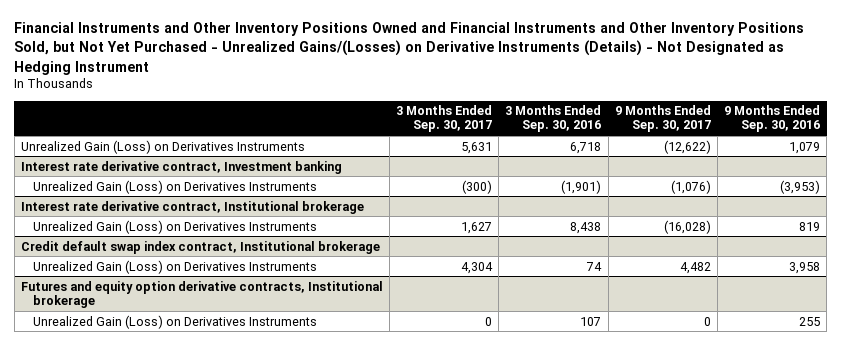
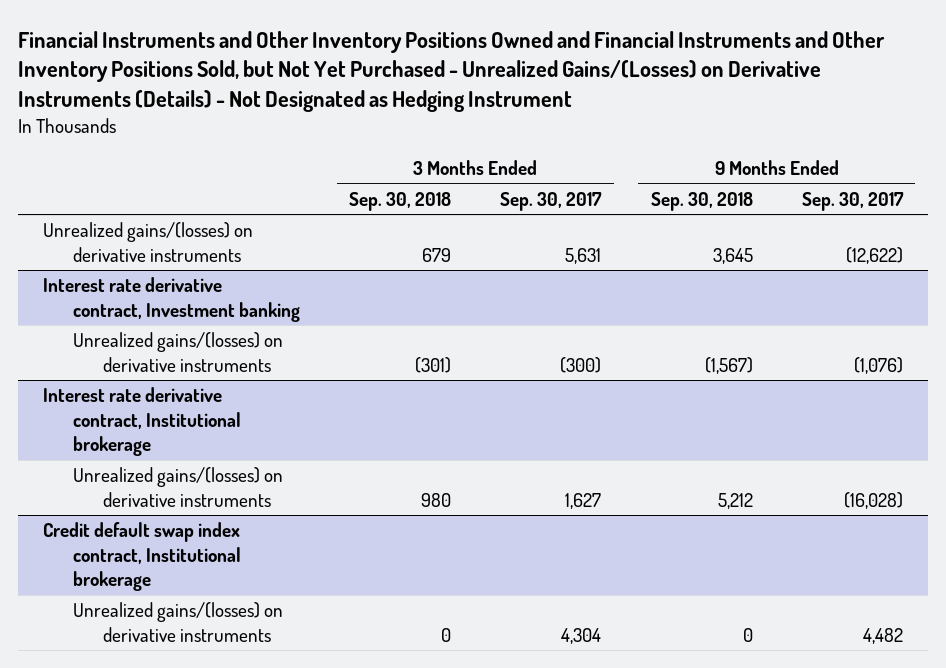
[505,105,602,133] 3 Months Ended Sep. 30, 2016 -> none
[723,105,820,133] 9 Months Ended Sep. 30, 2016 -> none
none -> [348,191,451,211] Sep. 30, 2018
none -> [650,191,753,211] Sep. 30, 2018
[20,139,305,154] Unrealized Gain (Loss) on Derivatives Instruments -> [42,222,253,262] Unrealized gains/(losses) on derivative instruments
[33,179,318,194] Unrealized Gain (Loss) on Derivatives Instruments -> [72,332,283,372] Unrealized gains/(losses) on derivative instruments
[33,219,318,234] Unrealized Gain (Loss) on Derivatives Instruments -> [72,467,283,507] Unrealized gains/(losses) on derivative instruments
[20,280,383,308] Futures and equity option derivative contracts, Institutional brokerage -> none
[33,314,318,329] Unrealized Gain (Loss) on Derivatives Instruments -> none
[33,259,318,274] Unrealized Gain (Loss) on Derivatives Instruments -> [72,602,283,642] Unrealized gains/(losses) on derivative instruments

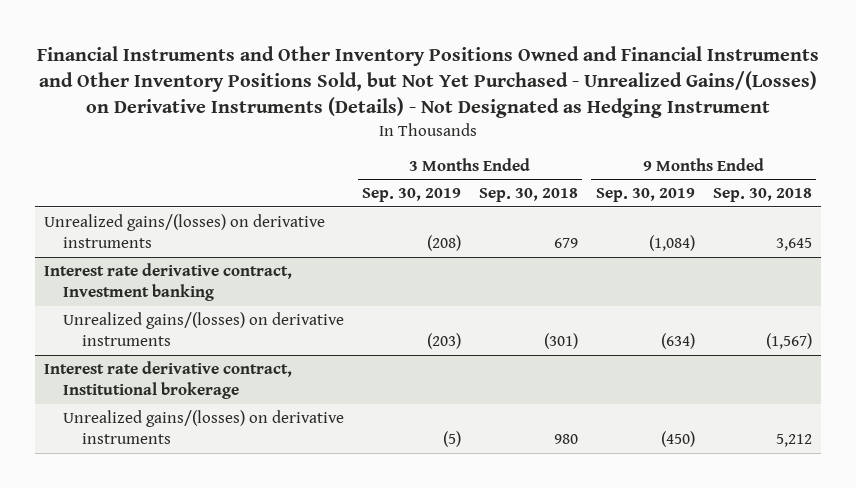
[500,191,603,211] Sep. 30, 2017 -> none
[801,191,904,211] Sep. 30, 2017 -> none
none -> [361,188,461,203] Sep. 30, 2019
none -> [595,188,695,203] Sep. 30, 2019
[42,522,241,592] Credit default swap index contract, Institutional brokerage -> none
[72,602,283,642] Unrealized gains/(losses) on derivative instruments -> none

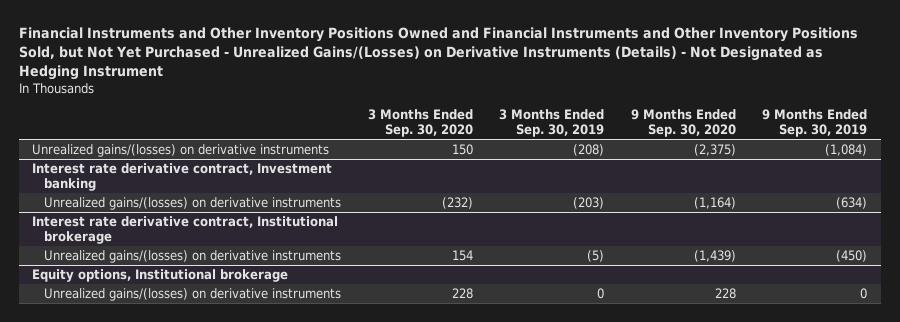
[478,188,578,203] Sep. 30, 2018 -> none
[712,188,812,203] Sep. 30, 2018 -> none
none -> [367,109,473,138] 3 Months Ended Sep. 30, 2020
none -> [630,109,736,138] 9 Months Ended Sep. 30, 2020
none -> [32,268,289,282] Equity options, Institutional brokerage
none -> [44,287,342,301] Unrealized gains/(losses) on derivative instruments

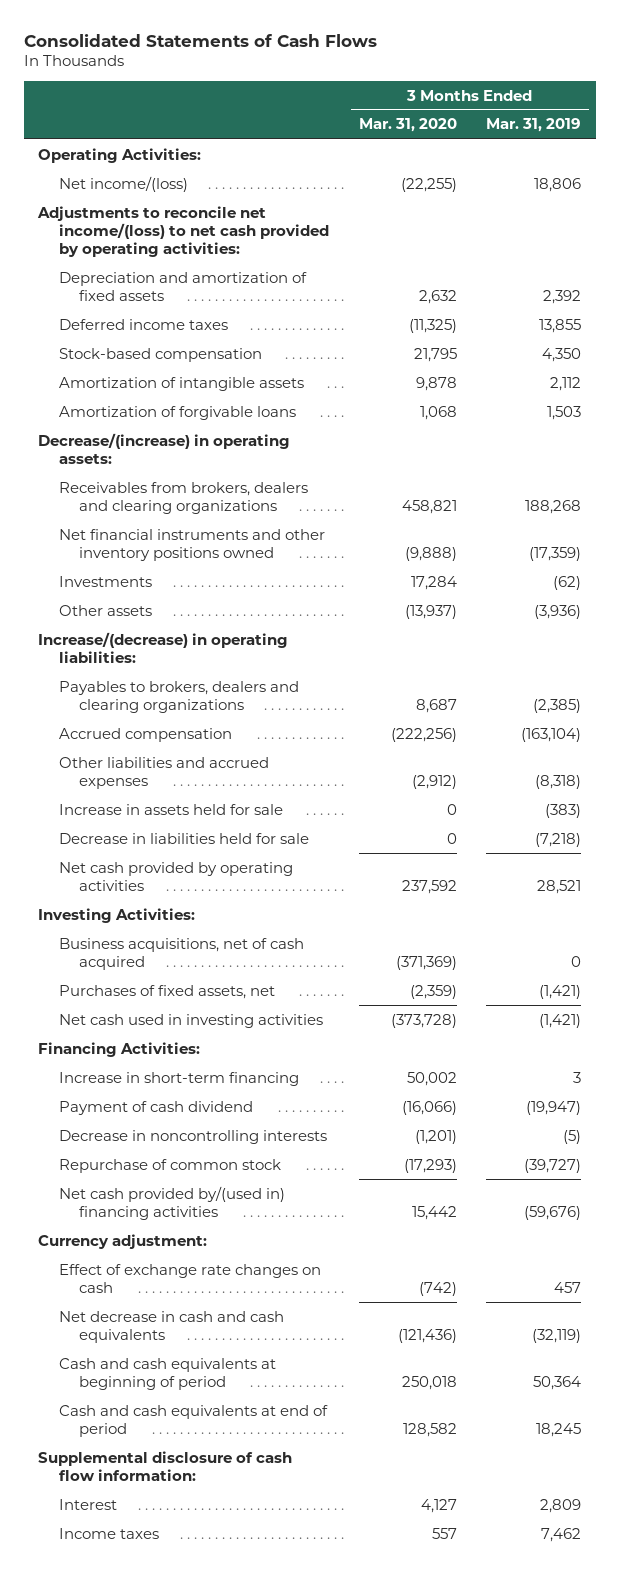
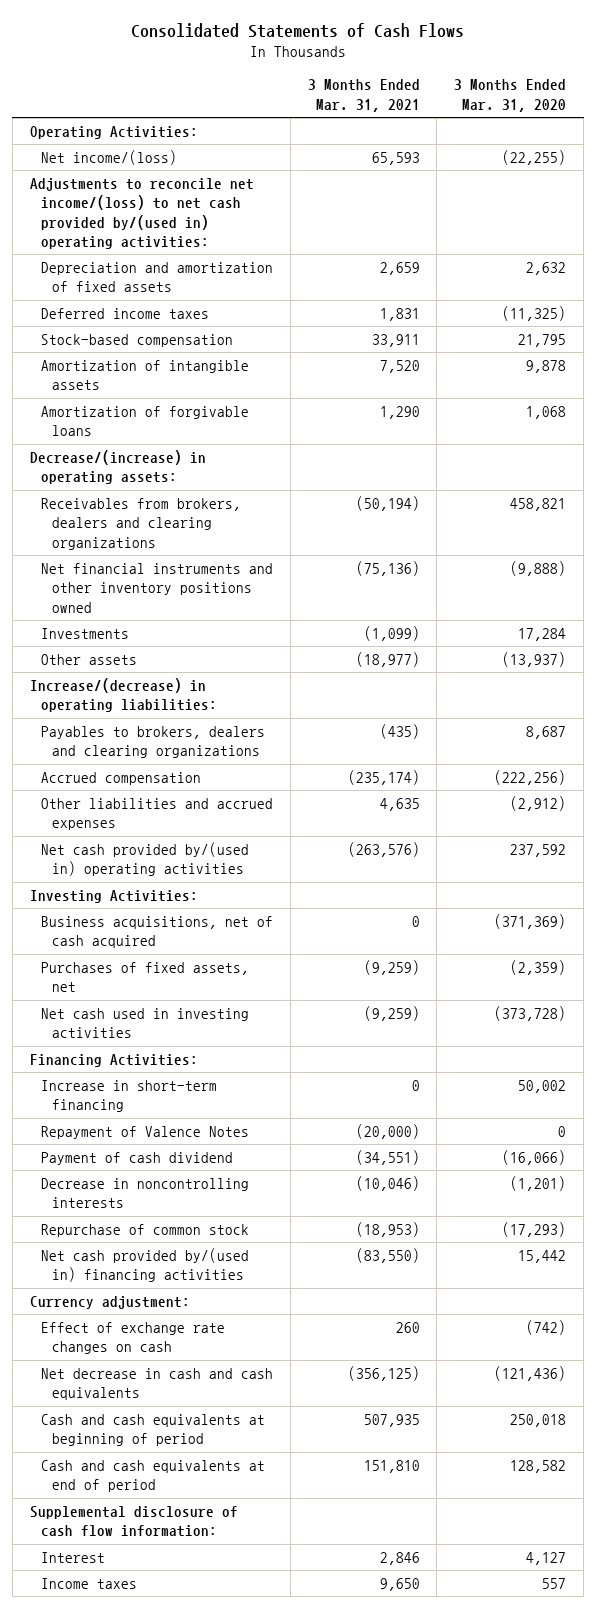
[486,118,582,133] Mar. 31, 2019 -> none
none -> [307,79,420,112] 3 Months Ended Mar. 31, 2021
[37,205,329,258] Adjustments to reconcile net income/(loss) to net cash provided by operating activities: -> [29,178,254,249] Adjustments to reconcile net income/(loss) to net cash provided by/(used in) operating activities:
[58,803,283,815] Increase in assets held for sale -> none
[58,832,309,844] Decrease in liabilities held for sale -> none
[58,861,293,891] Net cash provided by operating activities -> [40,842,249,877] Net cash provided by/(used in) operating activities
none -> [40,1126,249,1140] Repayment of Valence Notes

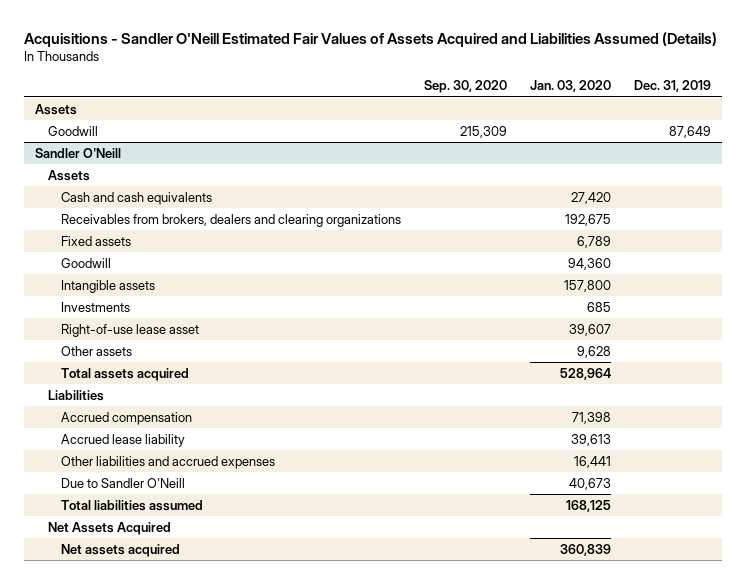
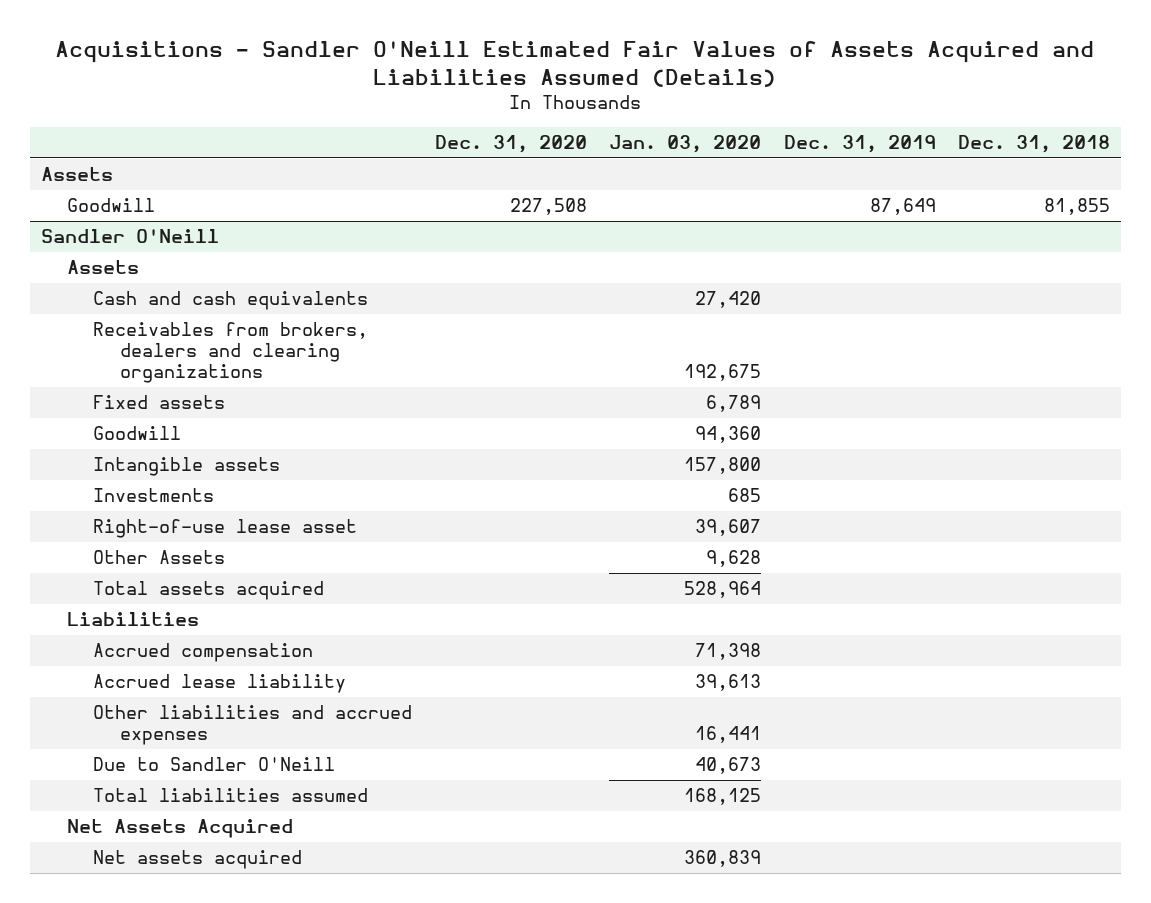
[423,80,507,94] Sep. 30, 2020 -> none
none -> [434,135,587,154] Dec. 31, 2020
none -> [957,135,1110,154] Dec. 31, 2018
[60,345,132,356] Other assets -> [93,550,226,565] Other Assets

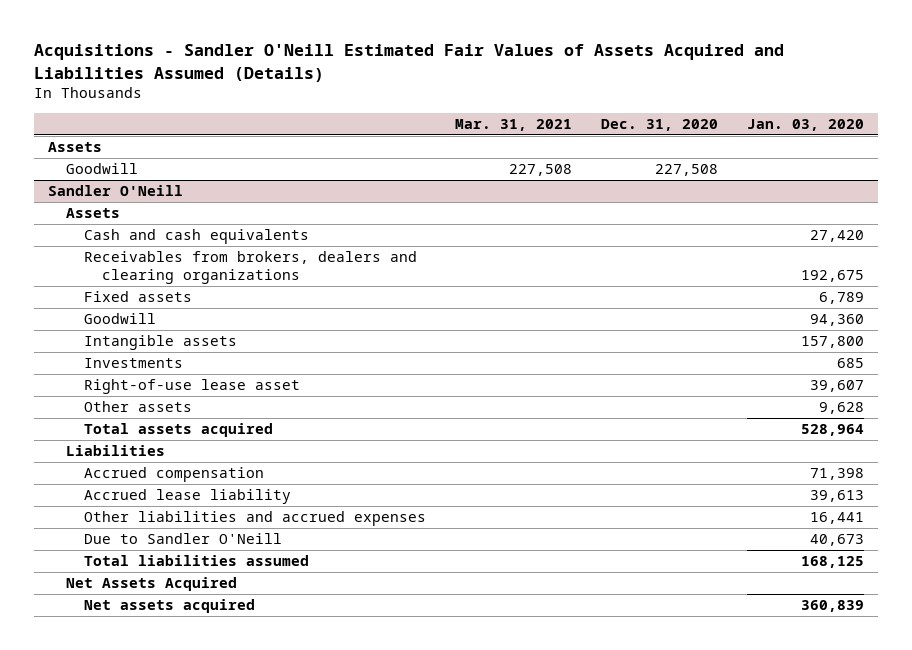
[783,135,936,154] Dec. 31, 2019 -> none
[957,135,1110,154] Dec. 31, 2018 -> none
none -> [455,119,573,132] Mar. 31, 2021
[93,550,226,565] Other Assets -> [84,401,193,413] Other assets

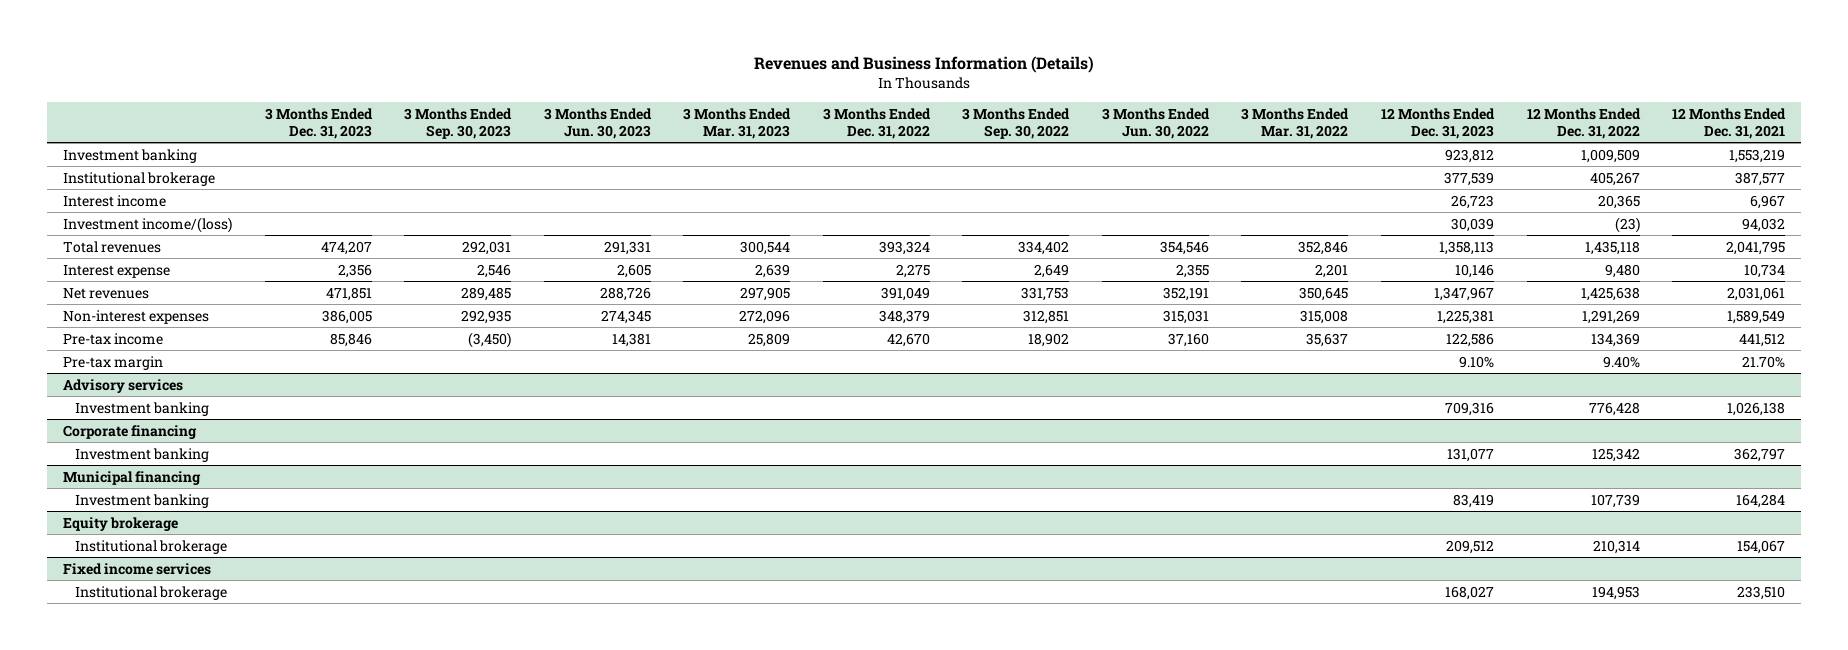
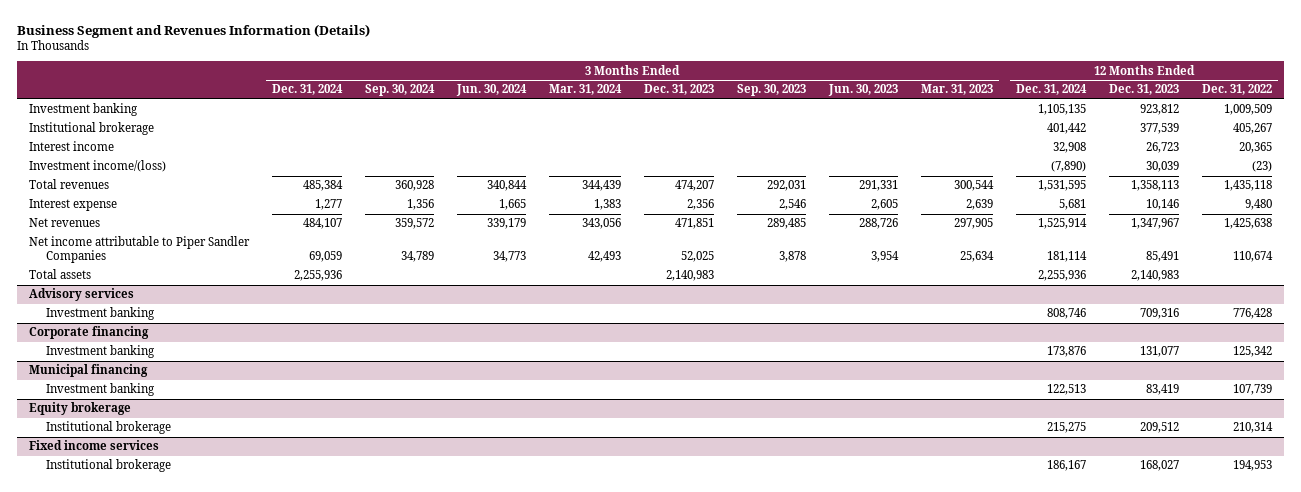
[754,55,1095,73] Revenues and Business Information (Details) -> [17,23,371,38] Business Segment and Revenues Information (Details)
[822,107,931,139] 3 Months Ended Dec. 31, 2022 -> none
[962,107,1071,139] 3 Months Ended Sep. 30, 2022 -> none
[1101,107,1210,139] 3 Months Ended Jun. 30, 2022 -> none
[1241,107,1350,139] 3 Months Ended Mar. 31, 2022 -> none
[1672,107,1787,139] 12 Months Ended Dec. 31, 2021 -> none
none -> [271,84,343,96] Dec. 31, 2024
none -> [364,84,435,97] Sep. 30, 2024
none -> [455,84,527,97] Jun. 30, 2024
none -> [548,84,622,96] Mar. 31, 2024
none -> [1016,84,1088,96] Dec. 31, 2024
[63,309,210,324] Non-interest expenses -> none
[63,332,164,345] Pre-tax income -> none
[63,355,164,370] Pre-tax margin -> none
none -> [28,236,250,264] Net income attributable to Piper Sandler Companies
none -> [28,269,91,280] Total assets

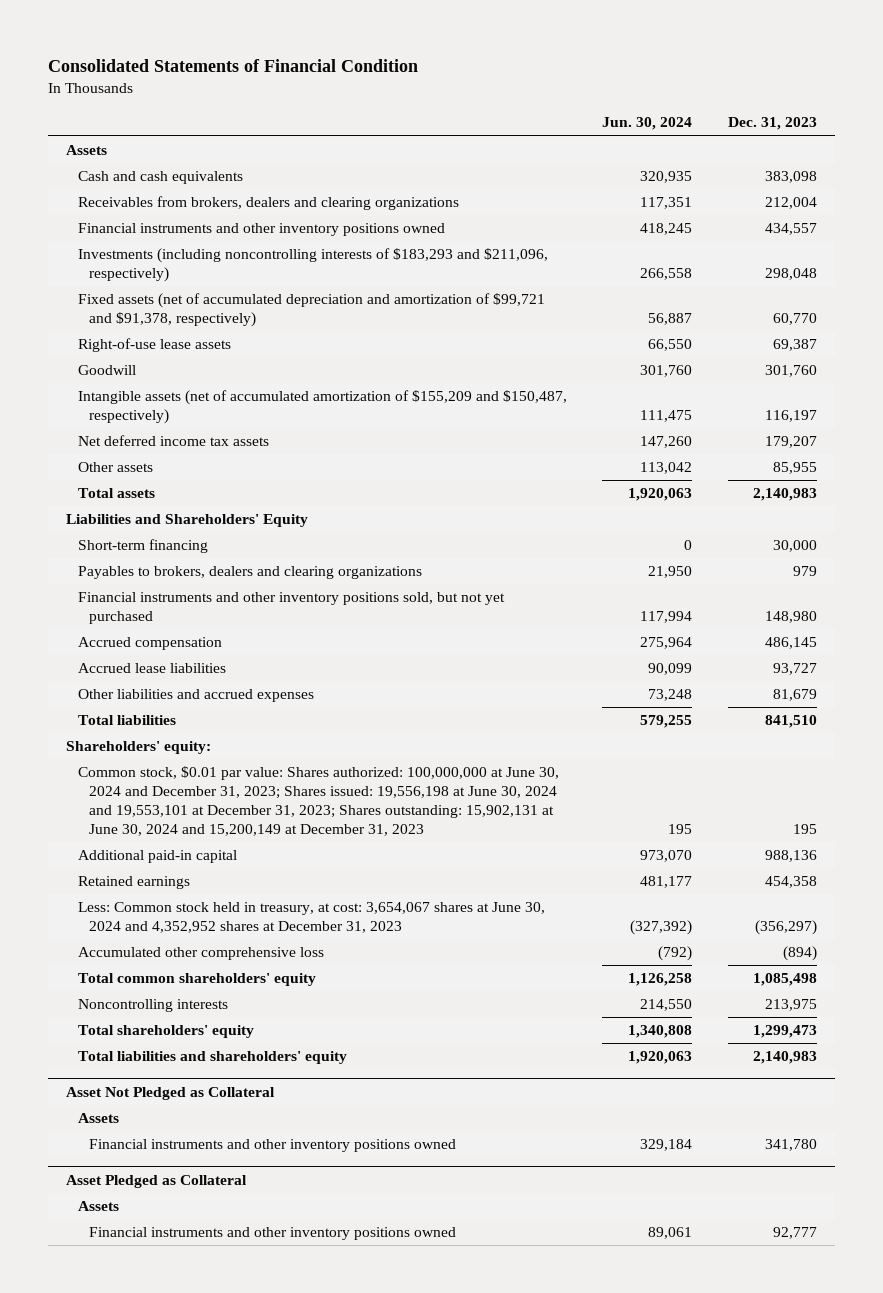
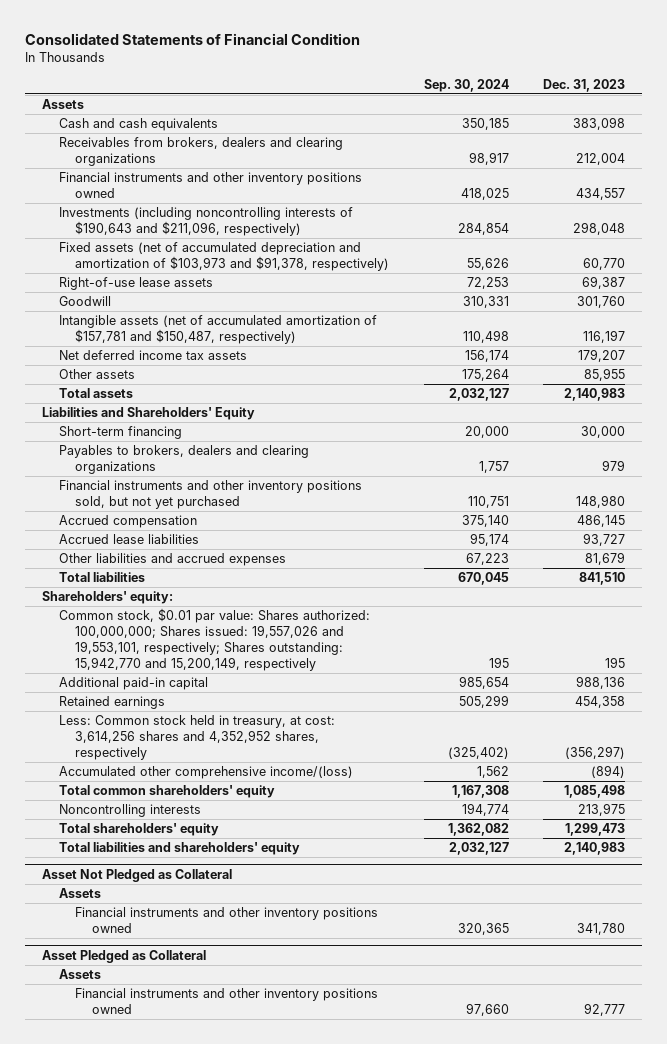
[602,117,693,131] Jun. 30, 2024 -> none
none -> [423,78,509,92] Sep. 30, 2024
[77,248,548,283] Investments (including noncontrolling interests of $183,293 and $211,096, respectively) -> [58,207,353,237] Investments (including noncontrolling interests of $190,643 and $211,096, respectively)
[77,293,545,328] Fixed assets (net of accumulated depreciation and amortization of $99,721 and $91,378, respectively) -> [58,242,390,272] Fixed assets (net of accumulated depreciation and amortization of $103,973 and $91,378, respectively)
[77,390,567,425] Intangible assets (net of accumulated amortization of $155,209 and $150,487, respectively) -> [58,315,377,345] Intangible assets (net of accumulated amortization of $157,781 and $150,487, respectively)
[77,766,559,837] Common stock, $0.01 par value: Shares authorized: 100,000,000 at June 30, 2024 and December 31, 2023; Shares issued: 19,556,198 at June 30, 2024 and 19,553,101 at December 31, 2023; Shares outstanding: 15,902,131 at June 30, 2024 and 15,200,149 at December 31, 2023 -> [58,608,370,671] Common stock, $0.01 par value: Shares authorized: 100,000,000; Shares issued: 19,557,026 and 19,553,101, respectively; Shares outstanding: 15,942,770 and 15,200,149, respectively
[77,902,545,934] Less: Common stock held in treasury, at cost: 3,654,067 shares at June 30, 2024 and 4,352,952 shares at December 31, 2023 -> [58,715,335,760] Less: Common stock held in treasury, at cost: 3,614,256 shares and 4,352,952 shares, respectively
[77,947,324,961] Accumulated other comprehensive loss -> [58,766,353,780] Accumulated other comprehensive income/(loss)

